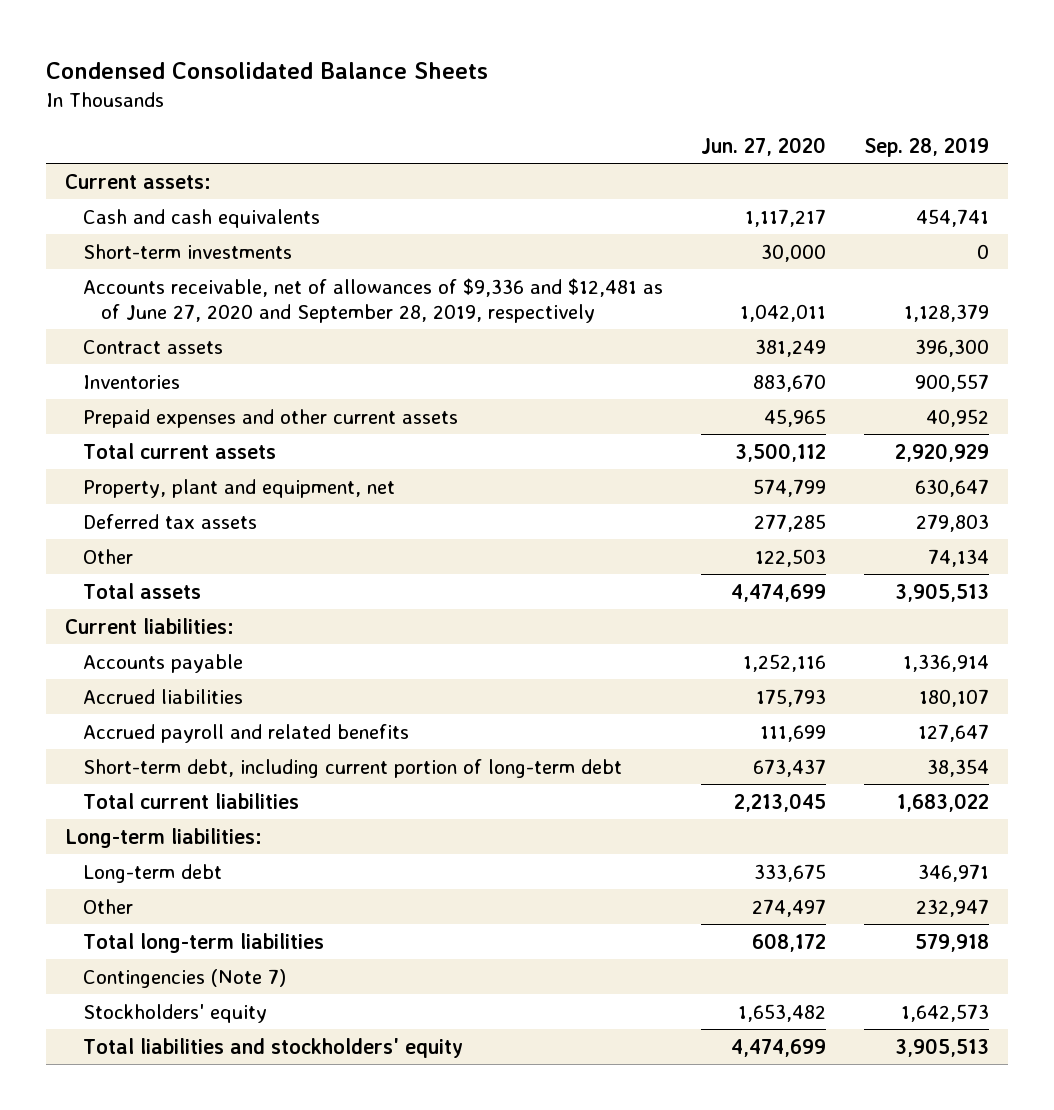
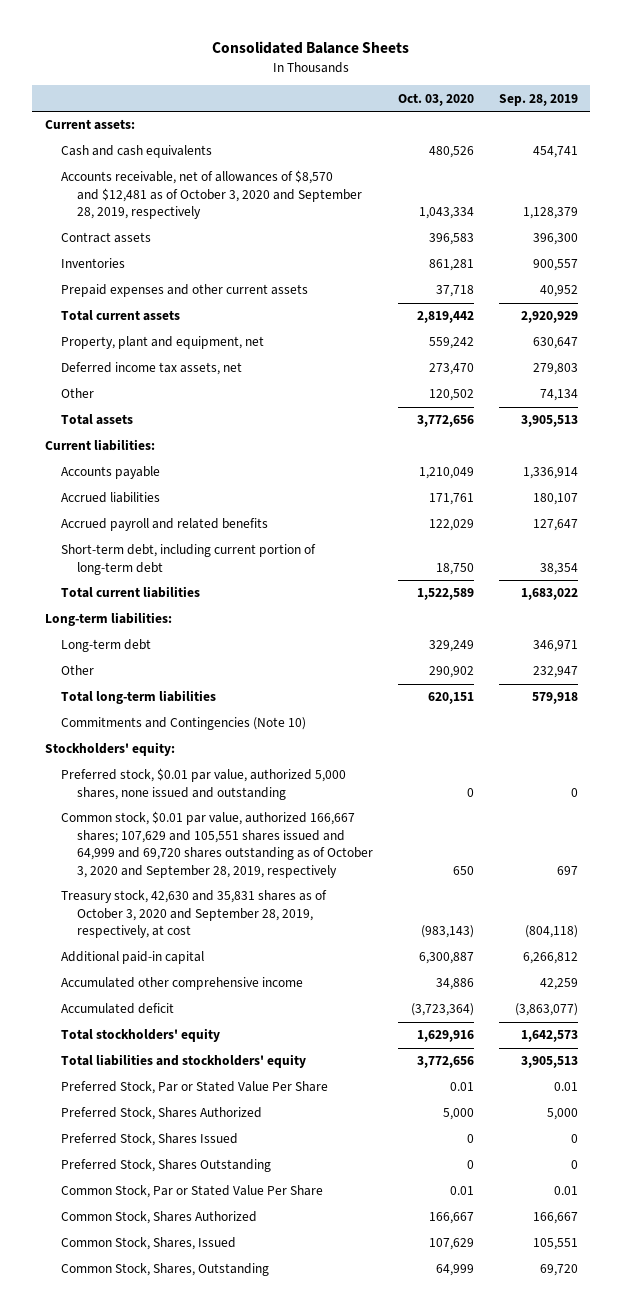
[46,61,489,79] Condensed Consolidated Balance Sheets -> [212,41,410,55] Consolidated Balance Sheets
[700,136,826,156] Jun. 27, 2020 -> none
none -> [398,92,475,106] Oct. 03, 2020
[82,243,292,259] Short-term investments -> none
[82,277,663,323] Accounts receivable, net of allowances of $9,336 and $12,481 as of June 27, 2020 and September 28, 2019, respectively -> [60,170,363,220] Accounts receivable, net of allowances of $8,570 and $12,481 as of October 3, 2020 and September 28, 2019, respectively
[82,513,257,529] Deferred tax assets -> [60,362,242,376] Deferred income tax assets, net
[82,968,286,988] Contingencies (Note 7) -> [60,717,306,731] Commitments and Contingencies (Note 10)
none -> [44,742,175,757] Stockholders' equity:
none -> [60,768,346,800] Preferred stock, $0.01 par value, authorized 5,000 shares, none issued and outstanding
none -> [60,811,374,878] Common stock, $0.01 par value, authorized 166,667 shares; 107,629 and 105,551 shares issued and 64,999 and 69,720 shares outstanding as of October 3, 2020 and September 28, 2019, respectively
none -> [60,890,327,939] Treasury stock, 42,630 and 35,831 shares as of October 3, 2020 and September 28, 2019, respectively, at cost
none -> [60,951,204,965] Additional paid-in capital
none -> [60,977,303,991] Accumulated other comprehensive income
none -> [60,1003,174,1015] Accumulated deficit
[82,1003,267,1023] Stockholders' equity -> [60,1028,220,1043] Total stockholders' equity
none -> [60,1081,328,1095] Preferred Stock, Par or Stated Value Per Share
none -> [60,1107,262,1121] Preferred Stock, Shares Authorized
none -> [60,1133,238,1147] Preferred Stock, Shares Issued
none -> [60,1159,271,1173] Preferred Stock, Shares Outstanding
none -> [60,1185,323,1199] Common Stock, Par or Stated Value Per Share
none -> [60,1211,257,1225] Common Stock, Shares Authorized
none -> [60,1237,236,1251] Common Stock, Shares, Issued
none -> [60,1263,269,1277] Common Stock, Shares, Outstanding

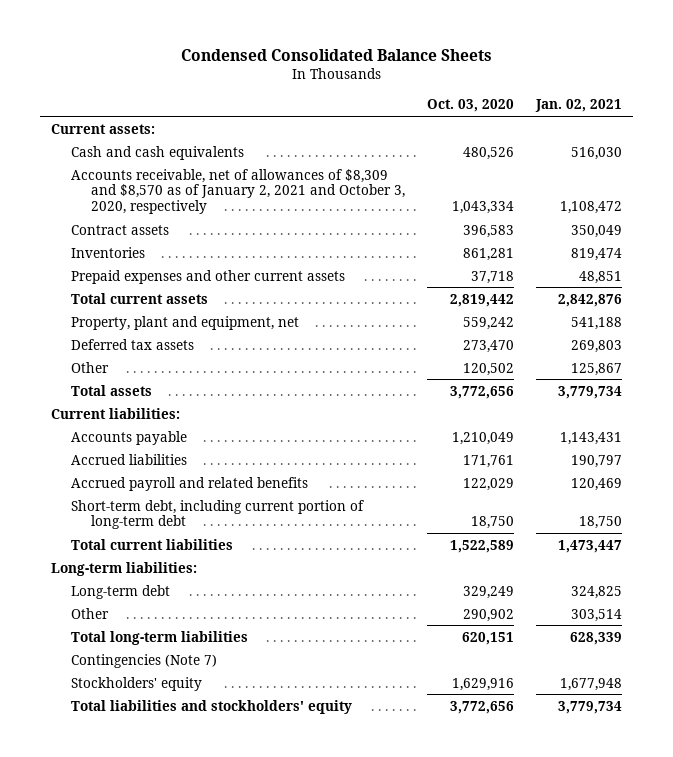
[212,41,410,55] Consolidated Balance Sheets -> [180,48,492,61] Condensed Consolidated Balance Sheets
[498,93,578,106] Sep. 28, 2019 -> none
none -> [535,99,623,113] Jan. 02, 2021
[60,170,363,220] Accounts receivable, net of allowances of $8,570 and $12,481 as of October 3, 2020 and September 28, 2019, respectively -> [70,168,405,215] Accounts receivable, net of allowances of $8,309 and $8,570 as of January 2, 2021 and October 3, 2020, respectively
[60,362,242,376] Deferred income tax assets, net -> [70,338,194,350] Deferred tax assets
[44,742,175,757] Stockholders' equity: -> none
[60,768,346,800] Preferred stock, $0.01 par value, authorized 5,000 shares, none issued and outstanding -> none
[60,811,374,878] Common stock, $0.01 par value, authorized 166,667 shares; 107,629 and 105,551 shares issued and 64,999 and 69,720 shares outstanding as of October 3, 2020 and September 28, 2019, respectively -> none
[60,890,327,939] Treasury stock, 42,630 and 35,831 shares as of October 3, 2020 and September 28, 2019, respectively, at cost -> none
[60,951,204,965] Additional paid-in capital -> none
[60,977,303,991] Accumulated other comprehensive income -> none
[60,1003,174,1015] Accumulated deficit -> none
[60,717,306,731] Commitments and Contingencies (Note 10) -> [70,653,217,668] Contingencies (Note 7)
[60,1028,220,1043] Total stockholders' equity -> [70,676,202,691] Stockholders' equity
[60,1081,328,1095] Preferred Stock, Par or Stated Value Per Share -> none
[60,1107,262,1121] Preferred Stock, Shares Authorized -> none
[60,1133,238,1147] Preferred Stock, Shares Issued -> none
[60,1159,271,1173] Preferred Stock, Shares Outstanding -> none
[60,1185,323,1199] Common Stock, Par or Stated Value Per Share -> none
[60,1211,257,1225] Common Stock, Shares Authorized -> none
[60,1237,236,1251] Common Stock, Shares, Issued -> none
[60,1263,269,1277] Common Stock, Shares, Outstanding -> none

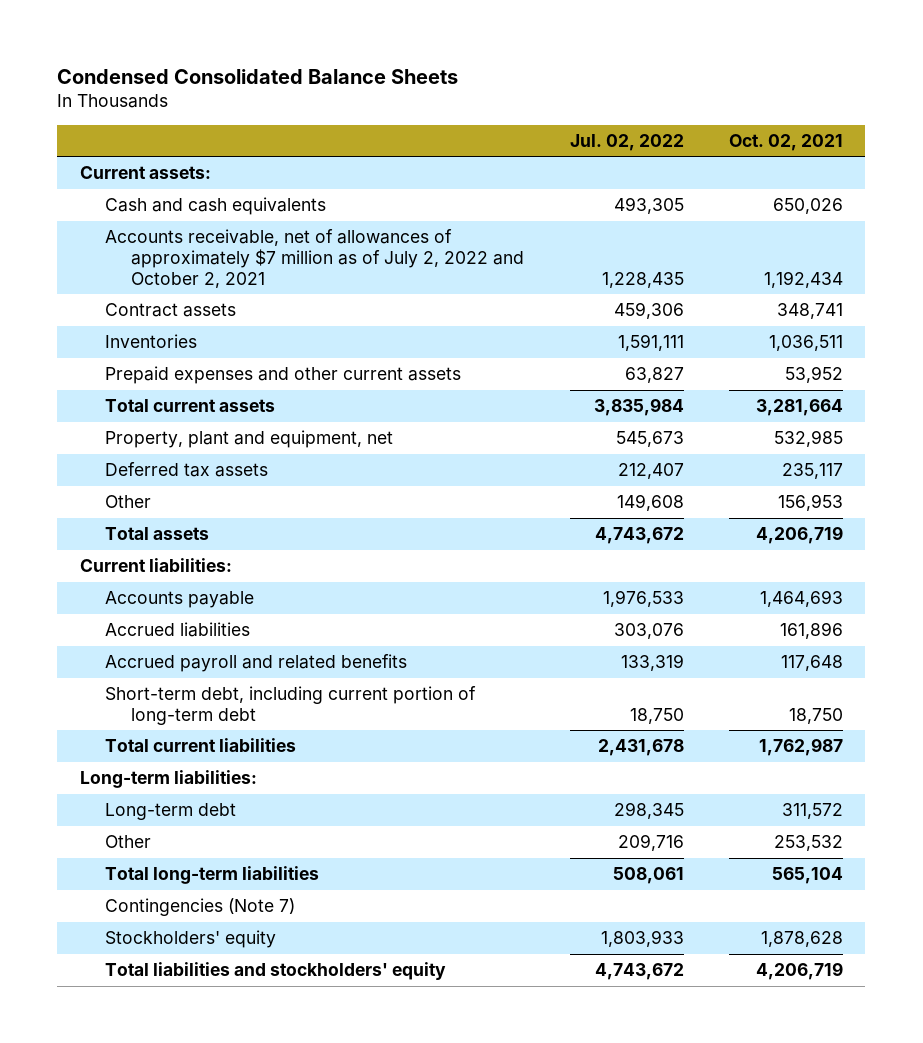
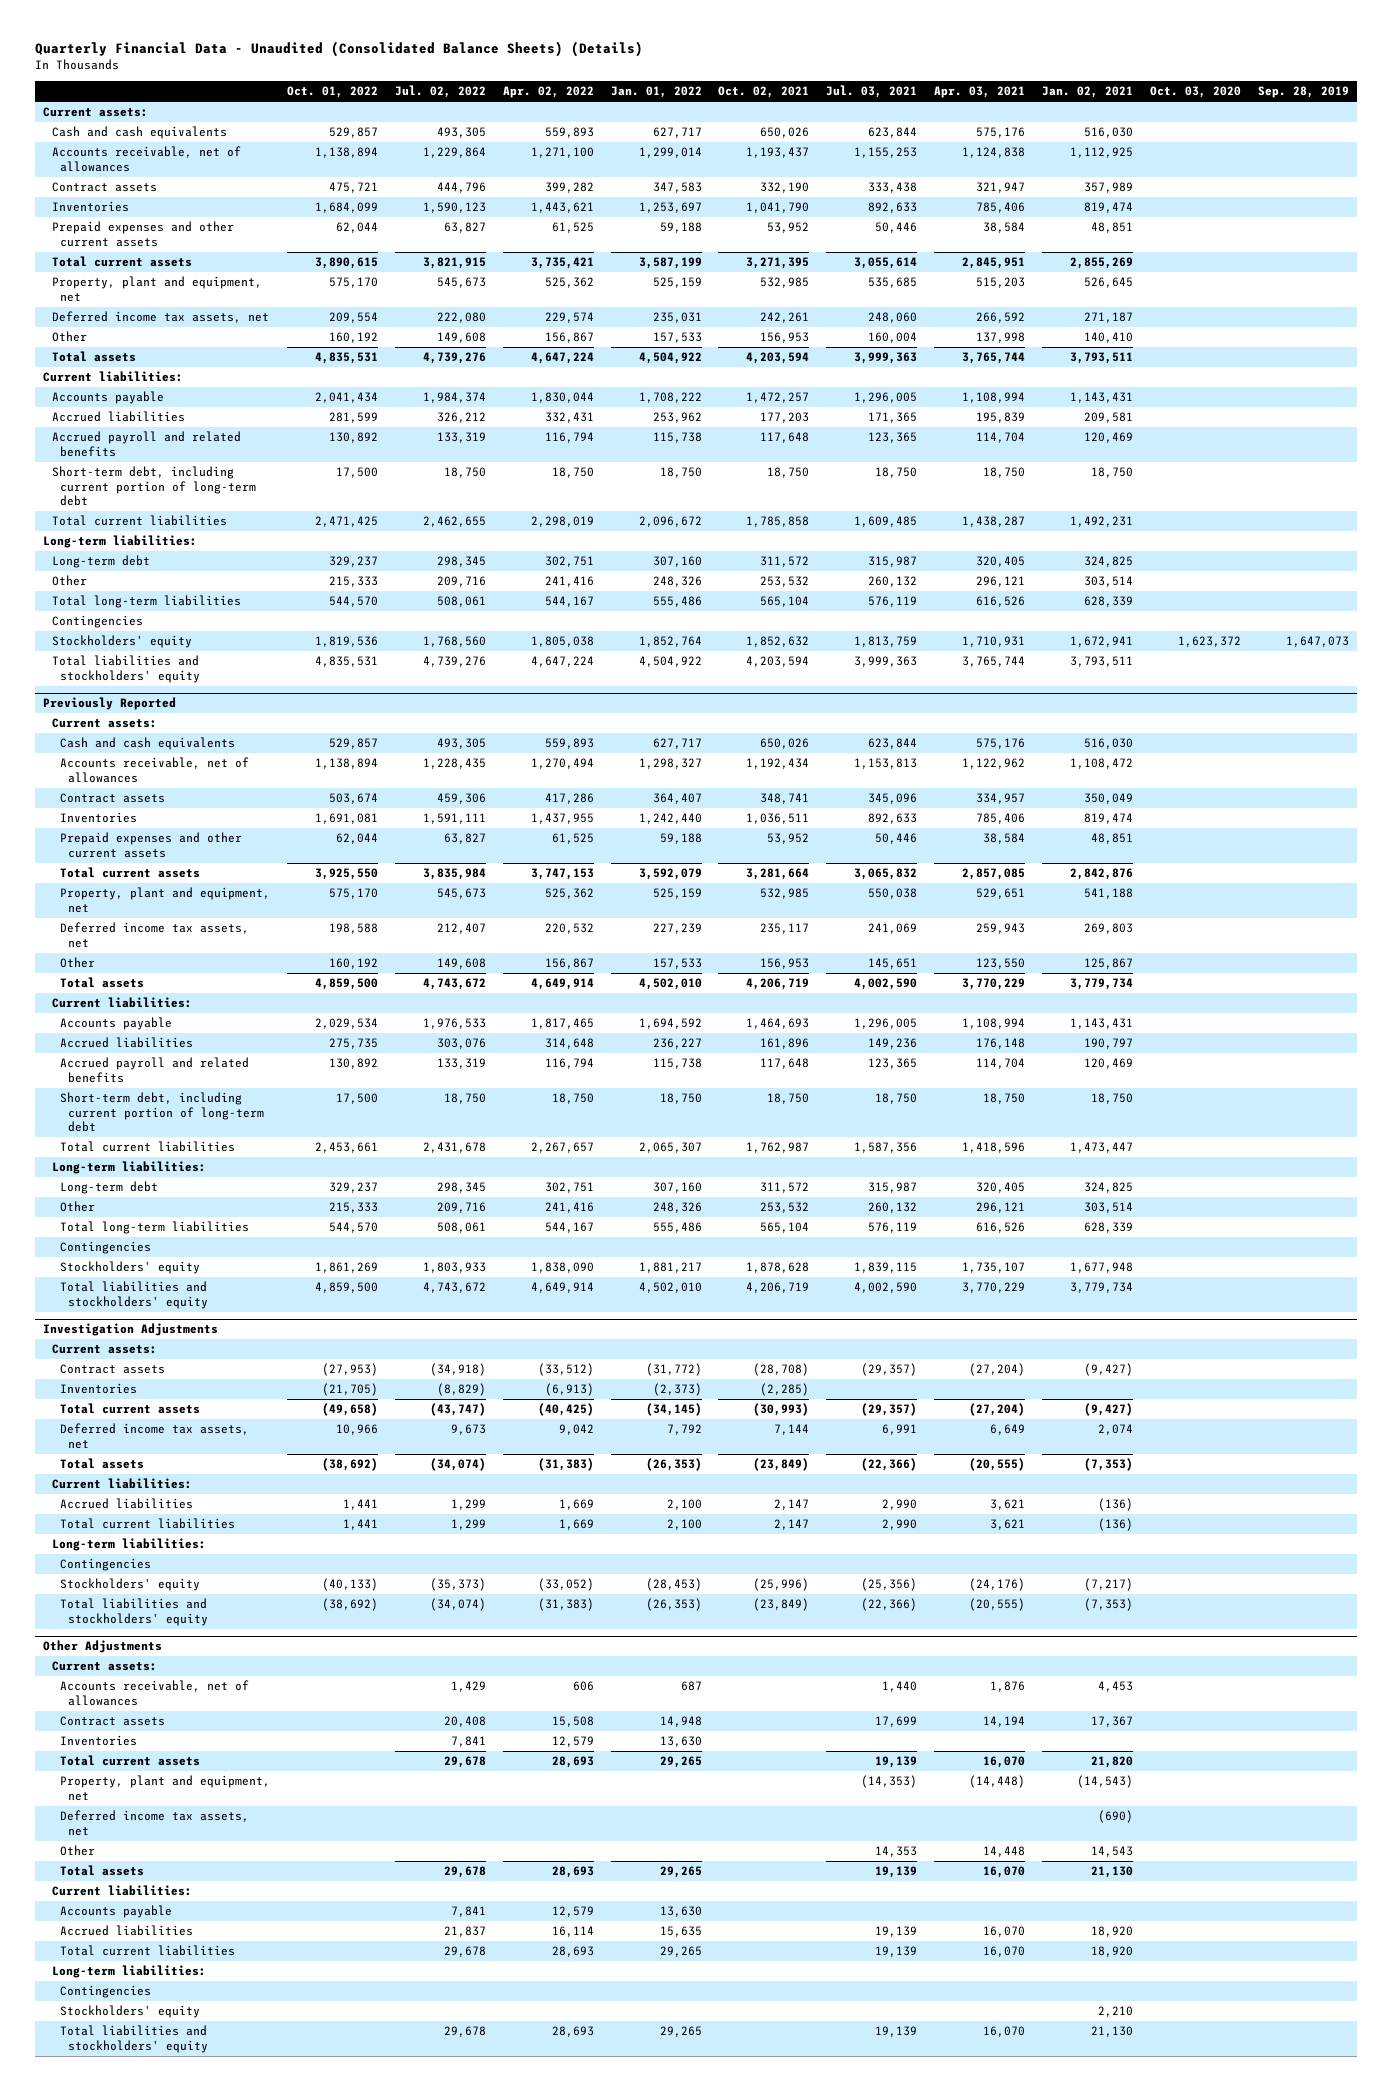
[57,68,459,84] Condensed Consolidated Balance Sheets -> [35,41,644,58] Quarterly Financial Data - Unaudited (Consolidated Balance Sheets) (Details)
none -> [286,86,378,99] Oct. 01, 2022
none -> [502,86,594,99] Apr. 02, 2022
none -> [610,86,702,99] Jan. 01, 2022
none -> [826,85,918,99] Jul. 03, 2021
none -> [934,86,1026,99] Apr. 03, 2021
none -> [1041,86,1133,99] Jan. 02, 2021
none -> [1149,86,1241,99] Oct. 03, 2020
none -> [1257,86,1349,99] Sep. 28, 2019
[105,229,525,288] Accounts receivable, net of allowances of approximately $7 million as of July 2, 2022 and October 2, 2021 -> [51,146,241,172] Accounts receivable, net of allowances
[601,271,684,288] 1,228,435 -> [422,147,486,159] 1,229,864
[763,270,843,288] 1,192,434 -> [746,147,810,159] 1,193,437
none -> [51,182,157,193] Contract assets
none -> [51,201,129,213] Inventories
none -> [51,221,234,247] Prepaid expenses and other current assets
none -> [51,256,192,268] Total current assets
none -> [51,276,262,302] Property, plant and equipment, net
none -> [51,311,269,324] Deferred income tax assets, net
none -> [51,331,87,343] Other
none -> [51,351,136,363] Total assets
none -> [43,371,184,383] Current liabilities:
none -> [51,391,164,405] Accounts payable
none -> [51,411,185,423] Accrued liabilities
none -> [51,431,241,457] Accrued payroll and related benefits
none -> [51,466,257,507] Short-term debt, including current portion of long-term debt
none -> [51,515,227,527] Total current liabilities
none -> [43,535,198,549] Long-term liabilities:
none -> [51,555,150,569] Long-term debt
none -> [51,575,87,587] Other
none -> [51,595,241,609] Total long-term liabilities
none -> [51,615,143,629] Contingencies
none -> [51,635,192,649] Stockholders' equity
none -> [51,655,201,683] Total liabilities and stockholders' equity
none -> [43,697,177,711] Previously Reported
none -> [51,718,157,729] Current assets:
none -> [60,737,236,751] Cash and cash equivalents
none -> [60,757,250,783] Accounts receivable, net of allowances
[105,462,269,478] Deferred tax assets -> [60,922,250,948] Deferred income tax assets, net
[105,898,296,917] Contingencies (Note 7) -> [60,1241,152,1255] Contingencies
none -> [43,1323,219,1337] Investigation Adjustments
none -> [51,1344,157,1355] Current assets:
none -> [60,1364,166,1375] Contract assets
none -> [60,1383,138,1395] Inventories
none -> [60,1403,201,1415] Total current assets
none -> [60,1423,250,1449] Deferred income tax assets, net
none -> [60,1458,145,1470] Total assets
none -> [51,1478,192,1490] Current liabilities:
none -> [60,1498,194,1510] Accrued liabilities
none -> [60,1518,236,1530] Total current liabilities
none -> [51,1538,206,1552] Long-term liabilities:
none -> [60,1558,152,1572] Contingencies
none -> [60,1578,201,1592] Stockholders' equity
none -> [60,1598,209,1626] Total liabilities and stockholders' equity
none -> [43,1640,163,1654] Other Adjustments
none -> [51,1661,157,1672] Current assets:
none -> [60,1680,250,1706] Accounts receivable, net of allowances
none -> [60,1716,166,1727] Contract assets
none -> [60,1735,138,1747] Inventories
none -> [60,1755,201,1767] Total current assets
none -> [60,1775,271,1801] Property, plant and equipment, net
none -> [60,1810,250,1836] Deferred income tax assets, net
none -> [60,1845,96,1857] Other
none -> [60,1865,145,1877] Total assets
none -> [51,1885,192,1897] Current liabilities:
none -> [60,1905,173,1919] Accounts payable
none -> [60,1925,194,1937] Accrued liabilities
none -> [60,1945,236,1957] Total current liabilities
none -> [51,1965,206,1979] Long-term liabilities:
none -> [60,1985,152,1999] Contingencies
none -> [60,2005,201,2019] Stockholders' equity
none -> [60,2025,209,2053] Total liabilities and stockholders' equity

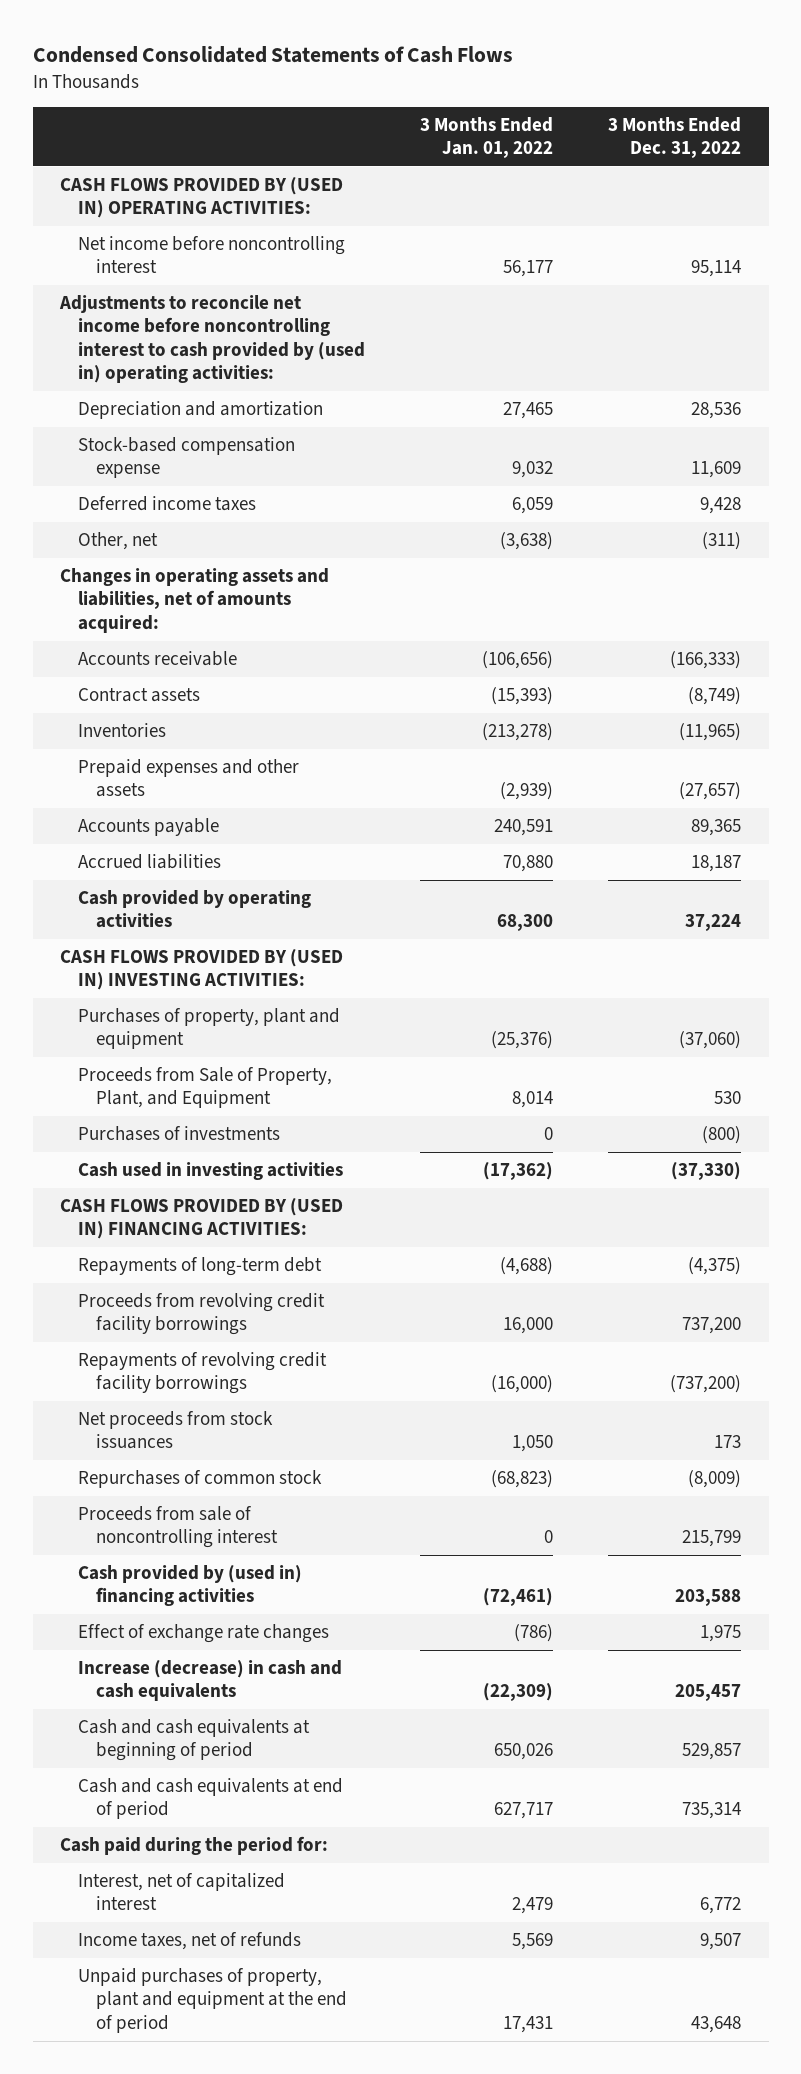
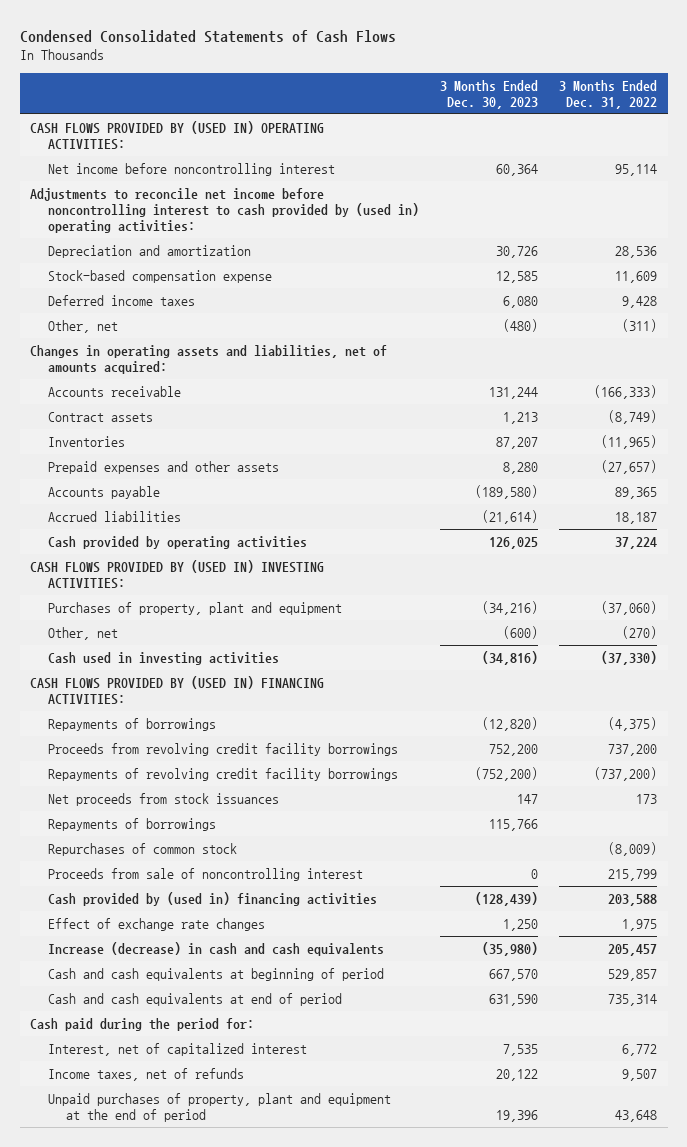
[420,116,554,159] 3 Months Ended Jan. 01, 2022 -> none
none -> [440,79,539,110] 3 Months Ended Dec. 30, 2023
[78,1067,333,1109] Proceeds from Sale of Property, Plant, and Equipment -> none
[78,1126,281,1142] Purchases of investments -> none
none -> [48,626,119,640] Other, net
[78,1257,323,1277] Repayments of long-term debt -> [48,717,217,731] Repayments of borrowings
none -> [48,817,217,831] Repayments of borrowings

